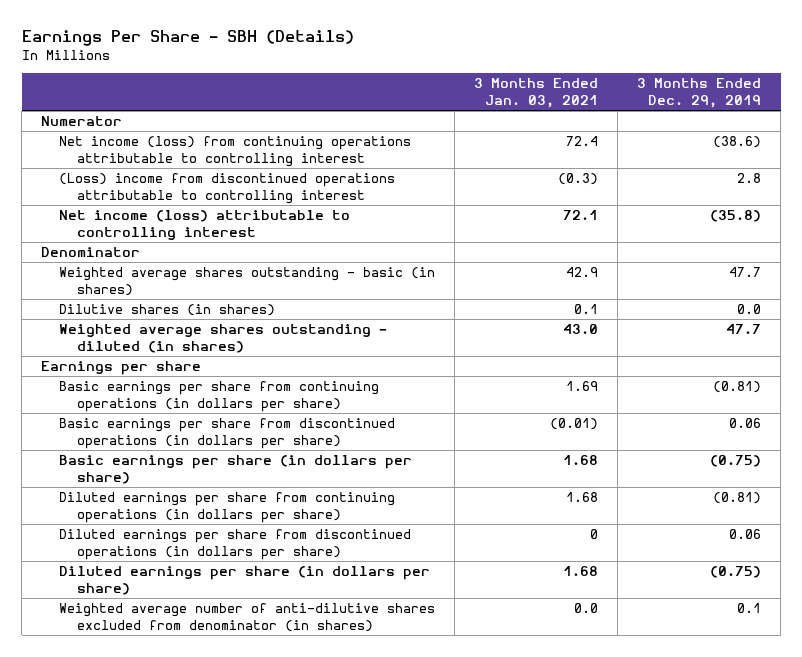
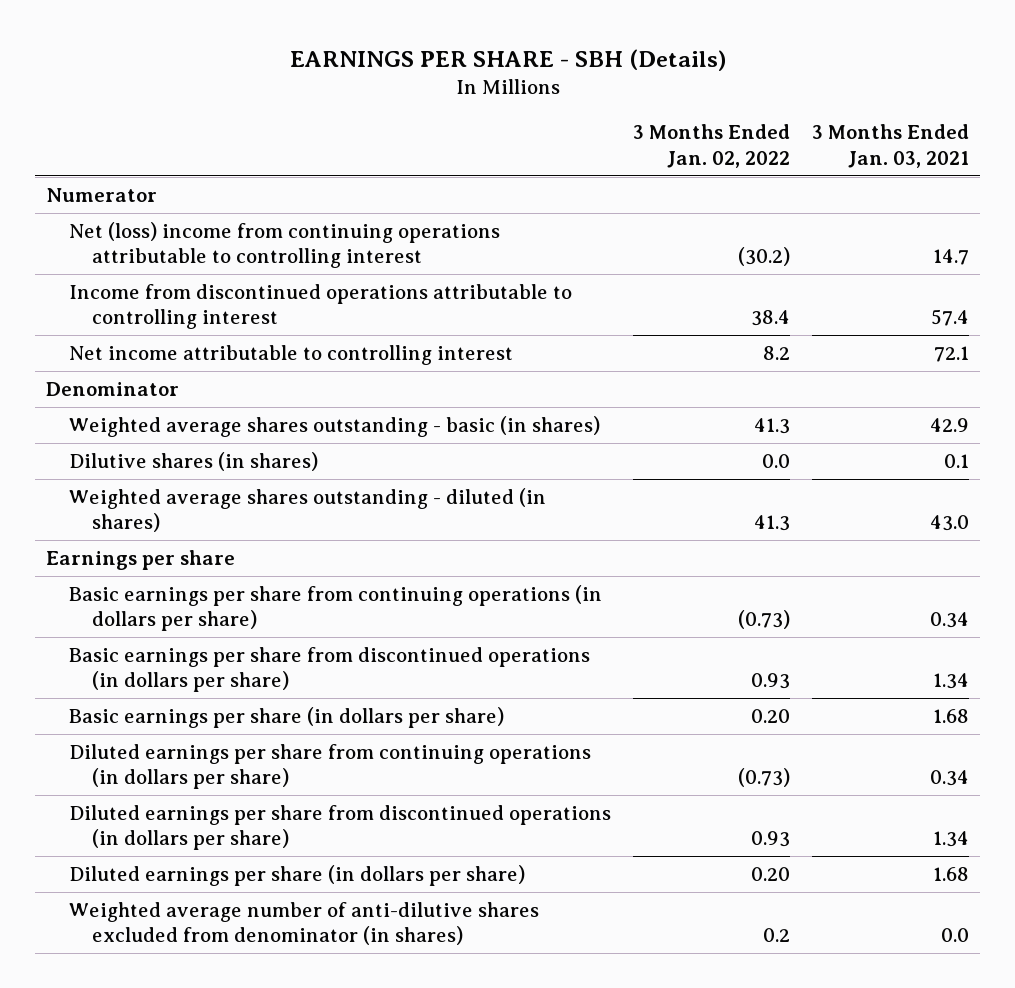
[21,30,354,47] Earnings Per Share - SBH (Details) -> [289,48,726,71] EARNINGS PER SHARE - SBH (Details)
[637,78,762,109] 3 Months Ended Dec. 29, 2019 -> none
none -> [633,124,791,168] 3 Months Ended Jan. 02, 2022
[59,136,412,168] Net income (loss) from continuing operations attributable to controlling interest -> [69,222,501,269] Net (loss) income from continuing operations attributable to controlling interest
[566,136,599,147] 72.4 -> [933,249,970,266] 14.7
[59,173,396,205] (Loss) income from discontinued operations attributable to controlling interest -> [69,284,573,330] Income from discontinued operations attributable to controlling interest
[558,173,599,186] (0.3) -> [931,309,970,327] 57.4
[59,210,351,241] Net income (loss) attributable to controlling interest -> [69,345,514,366] Net income attributable to controlling interest
[566,381,599,392] 1.69 -> [930,612,970,629] 0.34
[550,418,599,431] (0.01) -> [933,673,970,690] 1.34
[566,492,599,503] 1.68 -> [930,770,970,787] 0.34
[590,529,599,540] 0 -> [933,831,970,848] 1.34

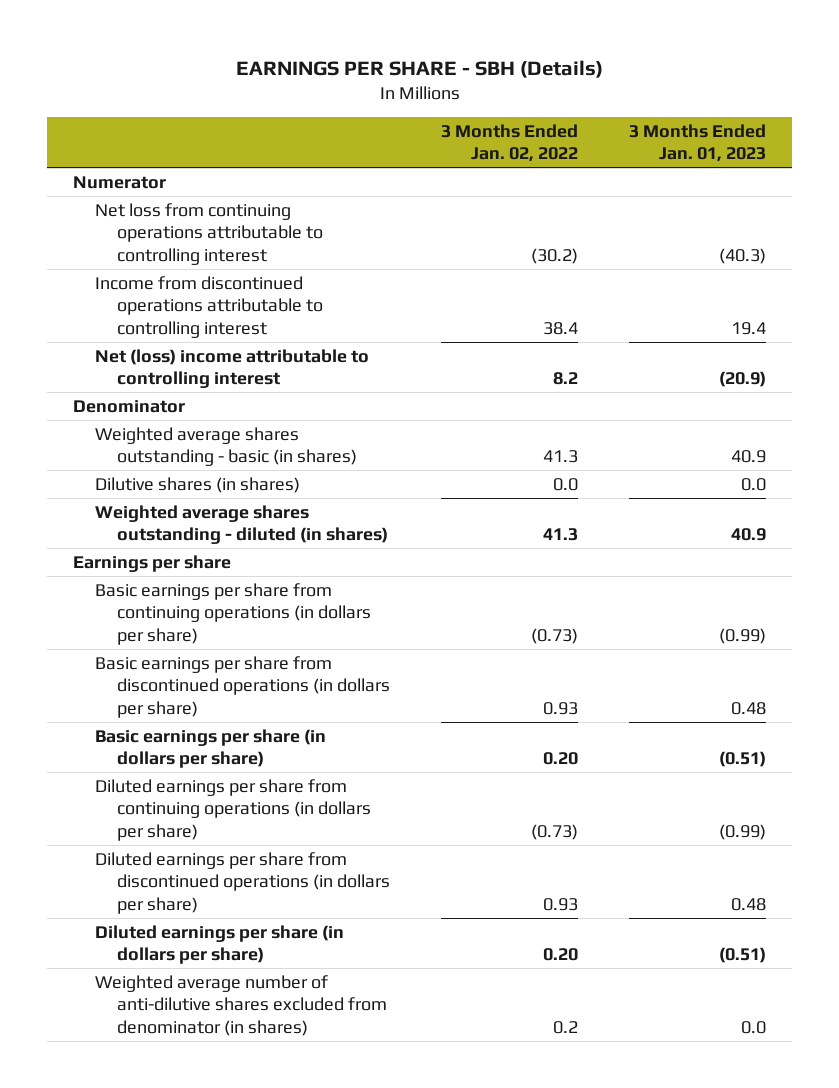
[812,124,970,168] 3 Months Ended Jan. 03, 2021 -> none
none -> [629,123,767,163] 3 Months Ended Jan. 01, 2023
[69,222,501,269] Net (loss) income from continuing operations attributable to controlling interest -> [95,202,324,266] Net loss from continuing operations attributable to controlling interest
[69,345,514,366] Net income attributable to controlling interest -> [95,348,370,389] Net (loss) income attributable to controlling interest

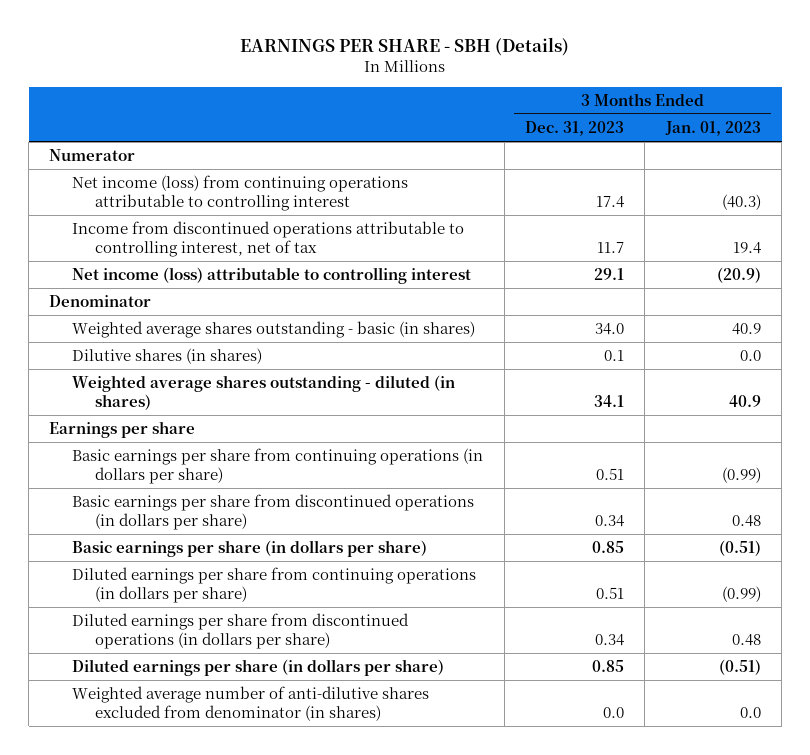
[441,123,579,163] 3 Months Ended Jan. 02, 2022 -> none
none -> [524,120,624,136] Dec. 31, 2023
[95,202,324,266] Net loss from continuing operations attributable to controlling interest -> [72,175,409,211] Net income (loss) from continuing operations attributable to controlling interest
[95,275,324,339] Income from discontinued operations attributable to controlling interest -> [72,221,465,257] Income from discontinued operations attributable to controlling interest, net of tax
[95,348,370,389] Net (loss) income attributable to controlling interest -> [72,267,472,285] Net income (loss) attributable to controlling interest

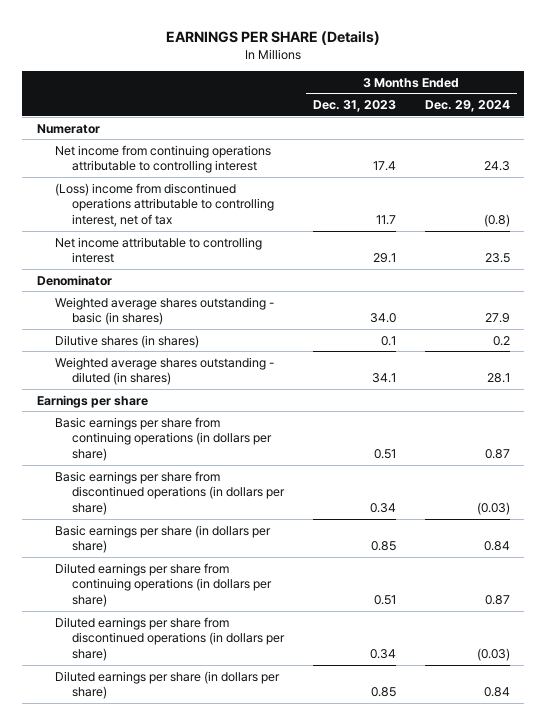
[240,36,570,56] EARNINGS PER SHARE - SBH (Details) -> [166,30,381,45] EARNINGS PER SHARE (Details)
[664,120,761,136] Jan. 01, 2023 -> none
none -> [424,99,510,112] Dec. 29, 2024
[72,175,409,211] Net income (loss) from continuing operations attributable to controlling interest -> [54,144,271,174] Net income from continuing operations attributable to controlling interest
[72,221,465,257] Income from discontinued operations attributable to controlling interest, net of tax -> [54,182,275,228] (Loss) income from discontinued operations attributable to controlling interest, net of tax
[72,267,472,285] Net income (loss) attributable to controlling interest -> [54,236,262,264] Net income attributable to controlling interest
[72,686,430,721] Weighted average number of anti-dilutive shares excluded from denominator (in shares) -> none

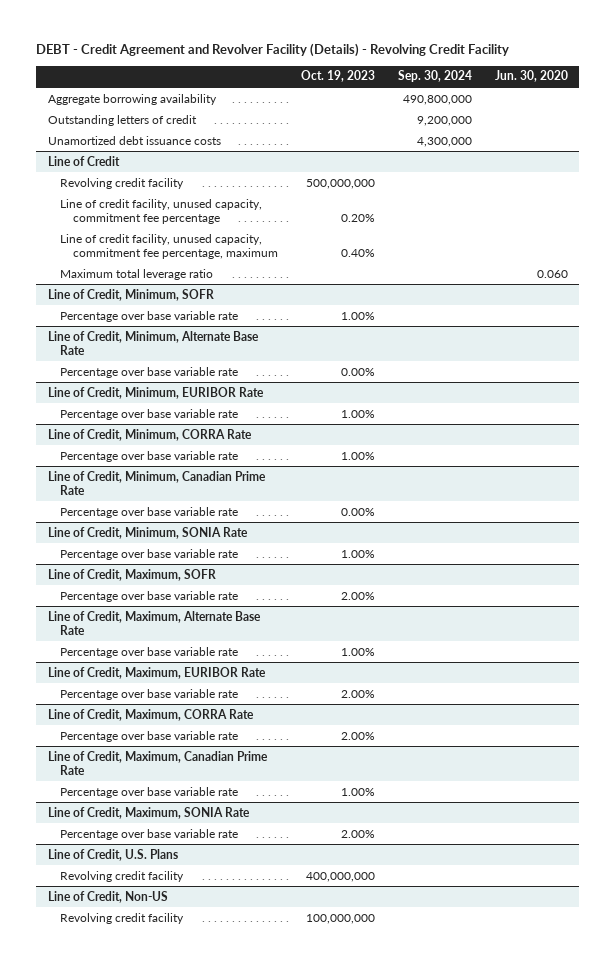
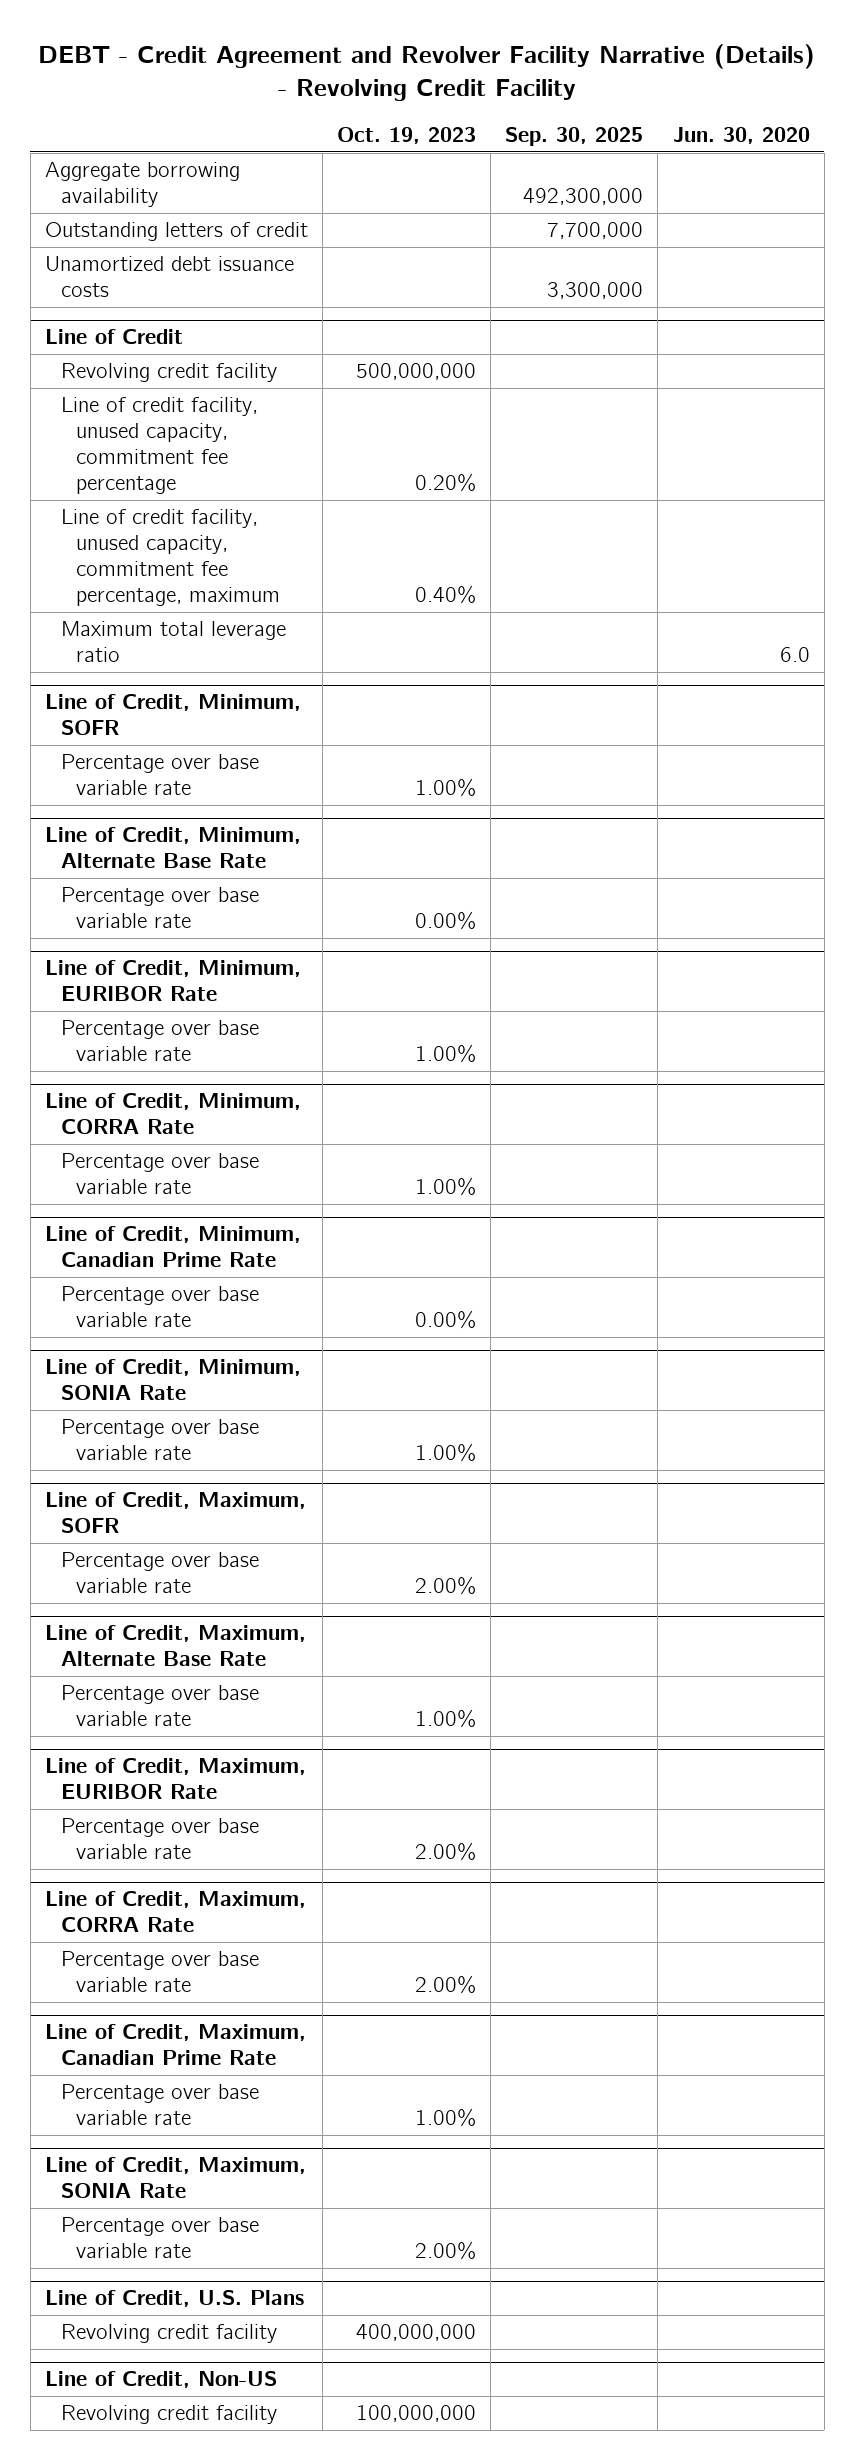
[36,43,510,58] DEBT - Credit Agreement and Revolver Facility (Details) - Revolving Credit Facility -> [38,44,816,102] DEBT - Credit Agreement and Revolver Facility Narrative (Details) - Revolving Credit Facility
[397,70,472,83] Sep. 30, 2024 -> none
none -> [505,127,644,147] Sep. 30, 2025
[536,269,568,278] 0.060 -> [779,647,810,663] 6.0

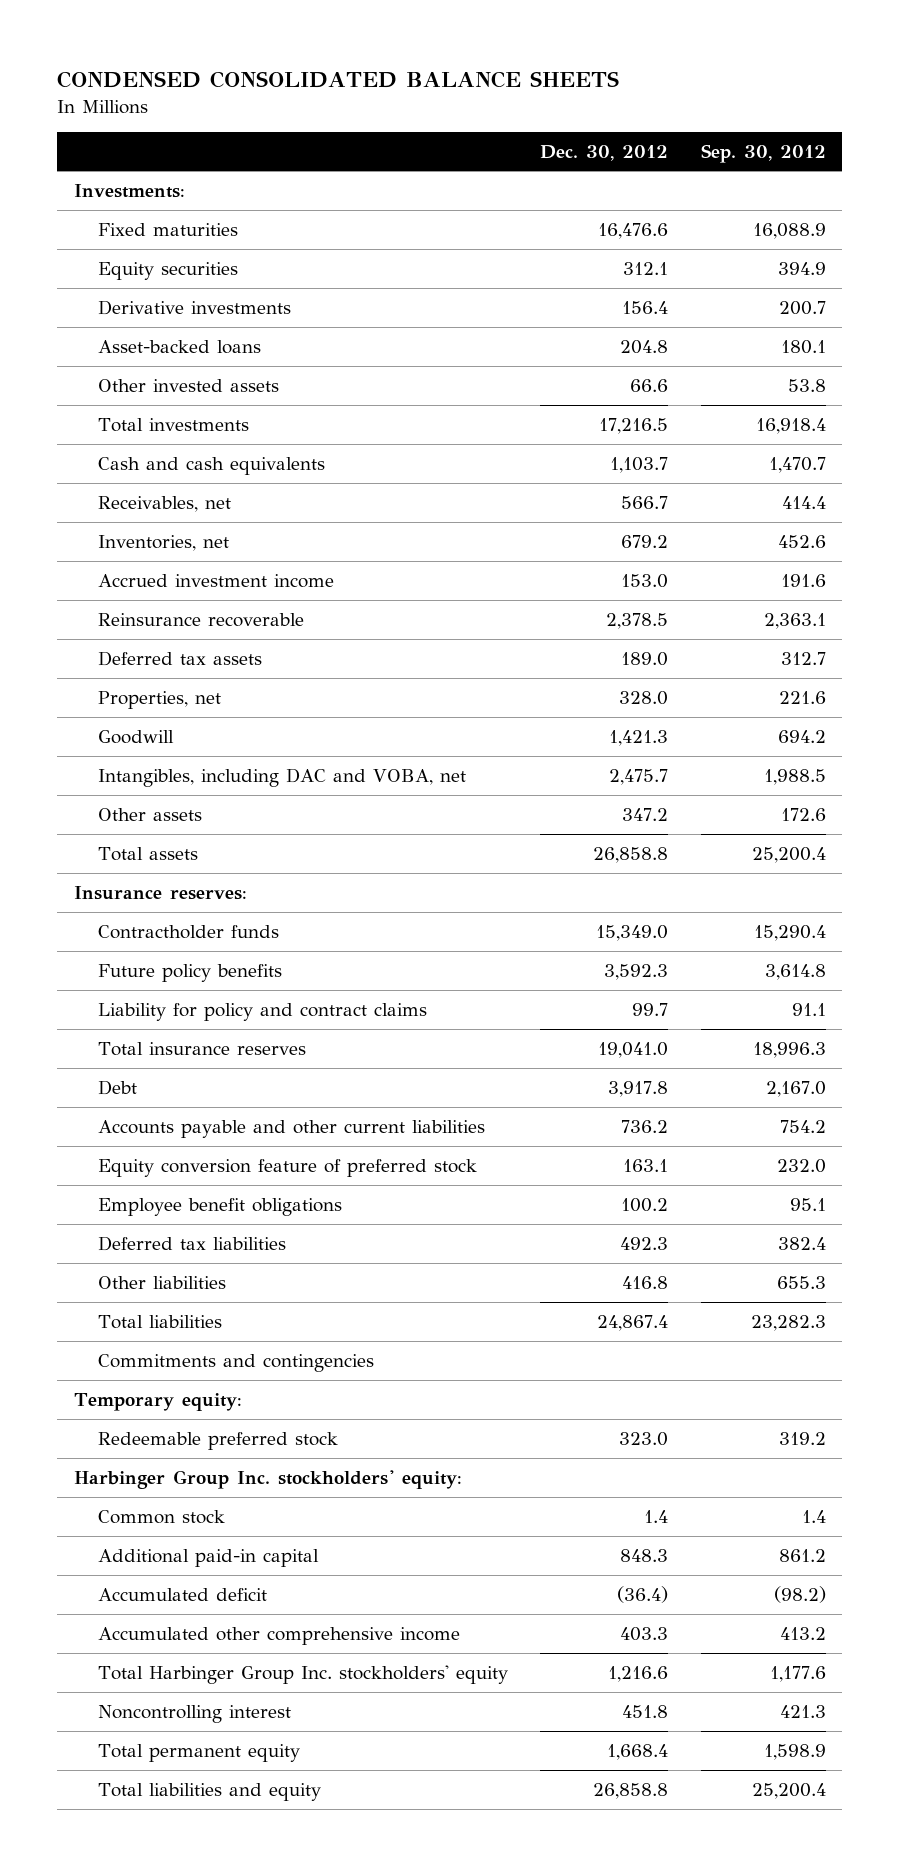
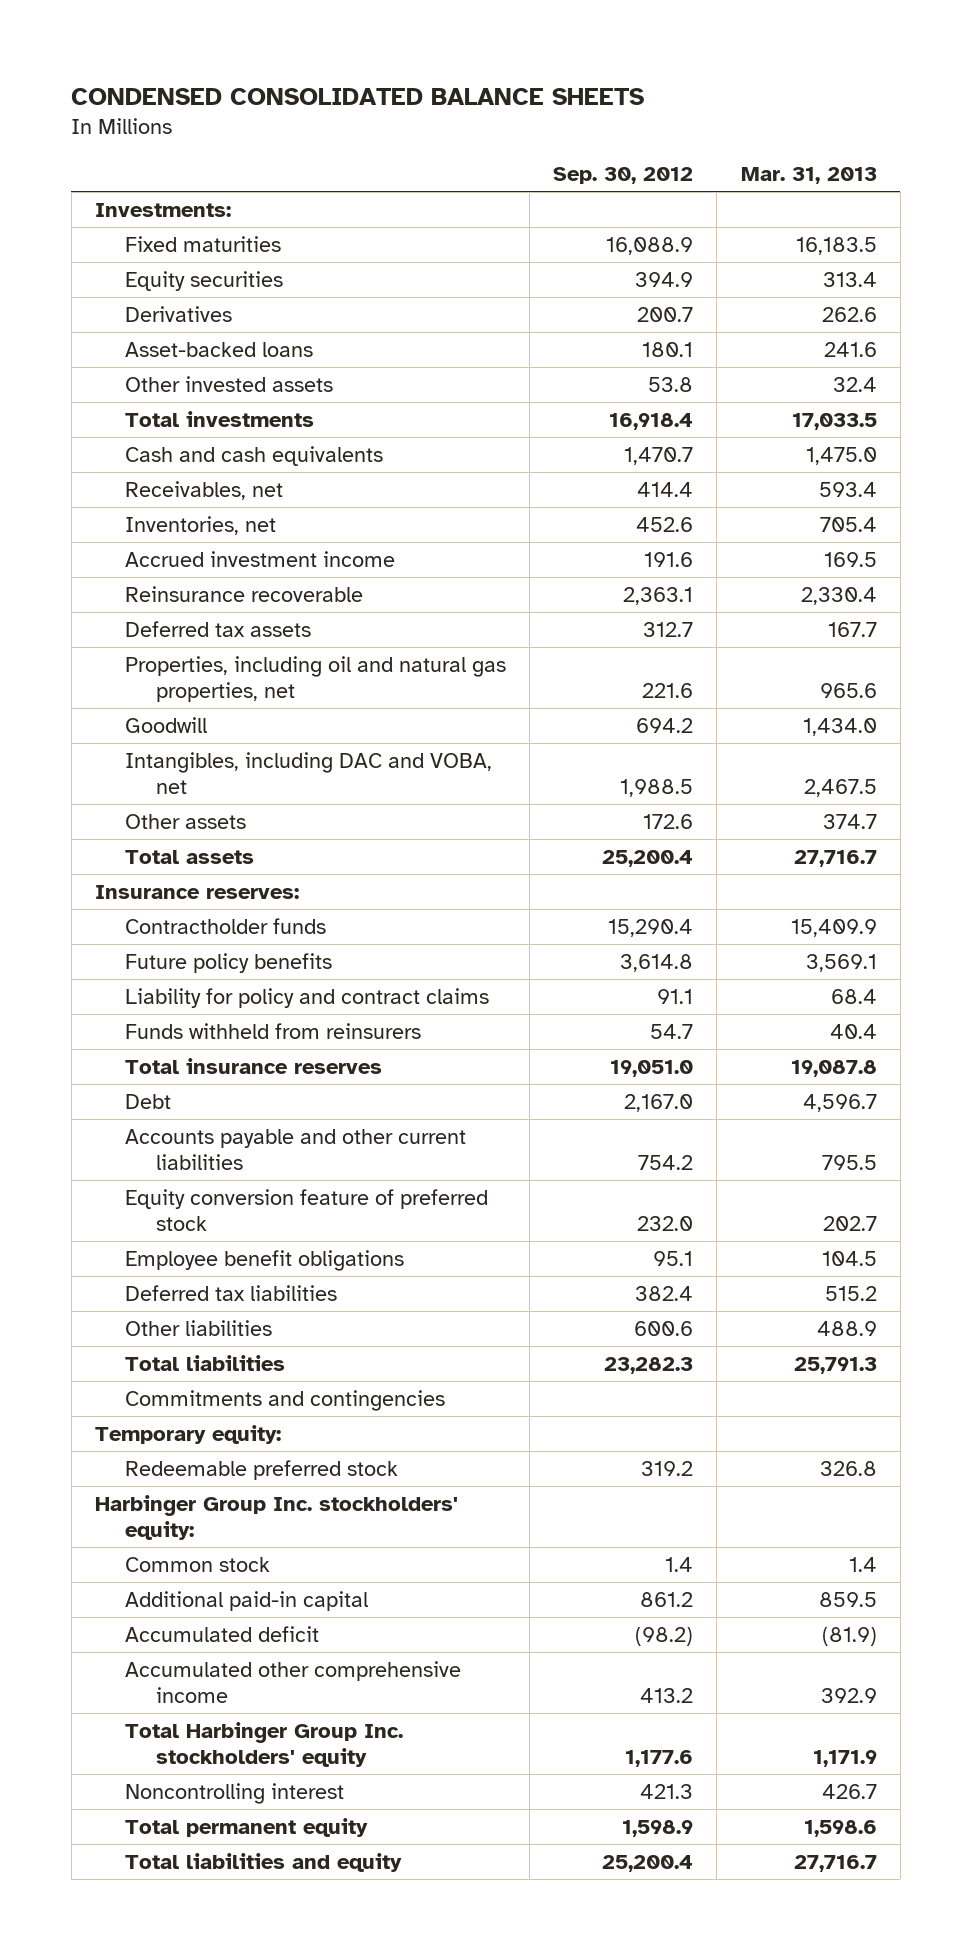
[540,144,669,161] Dec. 30, 2012 -> none
none -> [740,166,877,184] Mar. 31, 2013
[98,299,292,315] Derivative investments -> [125,305,233,322] Derivatives
[98,690,222,709] Properties, net -> [125,655,507,702] Properties, including oil and natural gas properties, net
none -> [125,1022,422,1039] Funds withheld from reinsurers
[752,1041,826,1058] 18,996.3 -> [610,1059,694,1077] 19,051.0
[776,1275,826,1289] 655.3 -> [634,1320,694,1336] 600.6

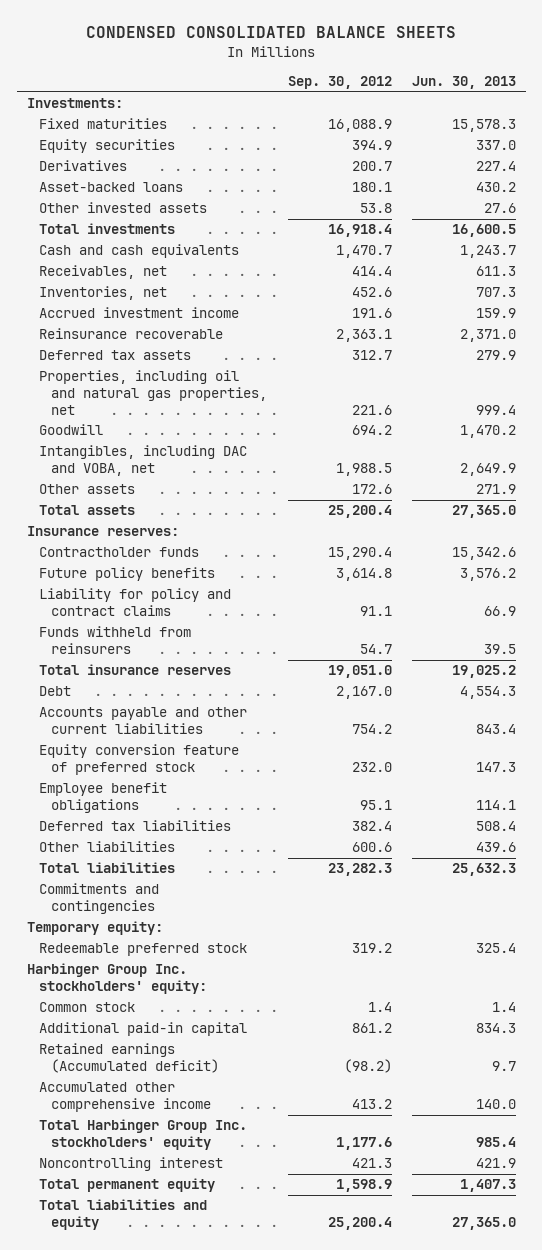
[740,166,877,184] Mar. 31, 2013 -> none
none -> [411,76,516,90] Jun. 30, 2013
[125,1625,320,1642] Accumulated deficit -> [39,1043,220,1074] Retained earnings (Accumulated deficit)

